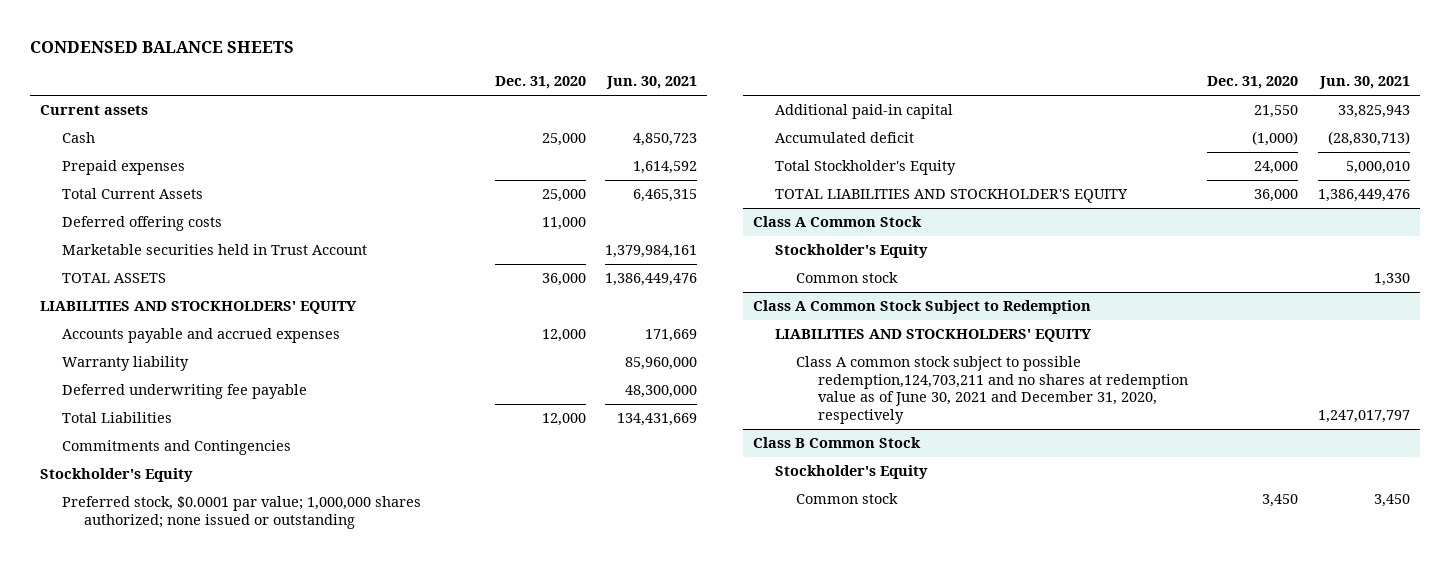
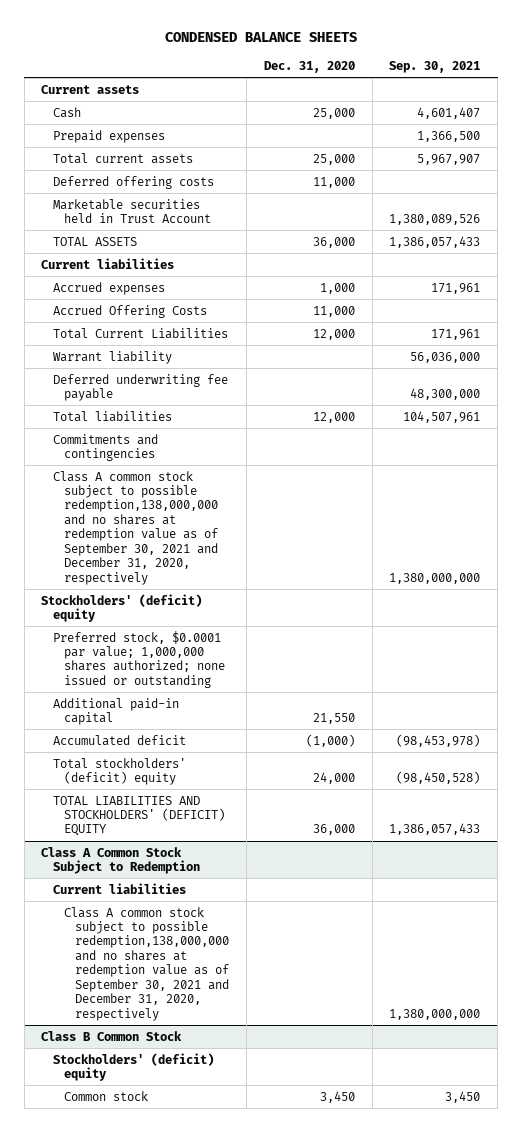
[606,76,698,90] Jun. 30, 2021 -> none
none -> [389,60,481,73] Sep. 30, 2021
[61,188,203,200] Total Current Assets -> [52,152,193,164] Total current assets
[39,301,357,315] LIABILITIES AND STOCKHOLDERS' EQUITY -> none
[61,328,340,344] Accounts payable and accrued expenses -> none
none -> [41,257,175,269] Current liabilities
none -> [52,281,165,295] Accrued expenses
none -> [52,304,207,318] Accrued Offering Costs
none -> [52,327,228,339] Total Current Liabilities
[61,356,189,372] Warranty liability -> [52,350,172,364] Warrant liability
[61,412,172,424] Total Liabilities -> [52,410,172,422] Total liabilities
[61,440,291,456] Commitments and Contingencies -> [52,433,158,462] Commitments and contingencies
none -> [52,470,219,585] Class A common stock subject to possible redemption,138,000,000 and no shares at redemption value as of September 30, 2021 and December 31, 2020, respectively
[39,468,193,483] Stockholder's Equity -> [41,593,203,623] Stockholders' (deficit) equity
[752,216,922,228] Class A Common Stock -> none
[774,244,928,259] Stockholder's Equity -> none
[796,272,899,284] Common stock -> none
[774,160,956,176] Total Stockholder's Equity -> [52,757,186,786] Total stockholders' (deficit) equity
[774,189,1128,204] TOTAL LIABILITIES AND STOCKHOLDER'S EQUITY -> [52,795,226,837] TOTAL LIABILITIES AND STOCKHOLDERS' (DEFICIT) EQUITY
[774,329,1092,343] LIABILITIES AND STOCKHOLDERS' EQUITY -> none
none -> [52,882,186,894] Current liabilities
[796,356,1189,424] Class A common stock subject to possible redemption,124,703,211 and no shares at redemption value as of June 30, 2021 and December 31, 2020, respectively -> [64,906,230,1021] Class A common stock subject to possible redemption,138,000,000 and no shares at redemption value as of September 30, 2021 and December 31, 2020, respectively
[774,465,928,480] Stockholder's Equity -> [52,1052,214,1082] Stockholders' (deficit) equity

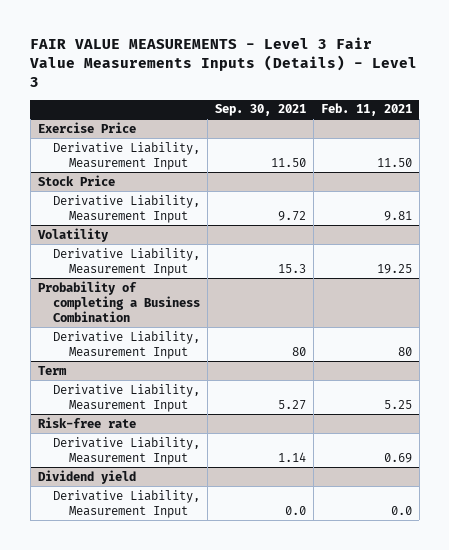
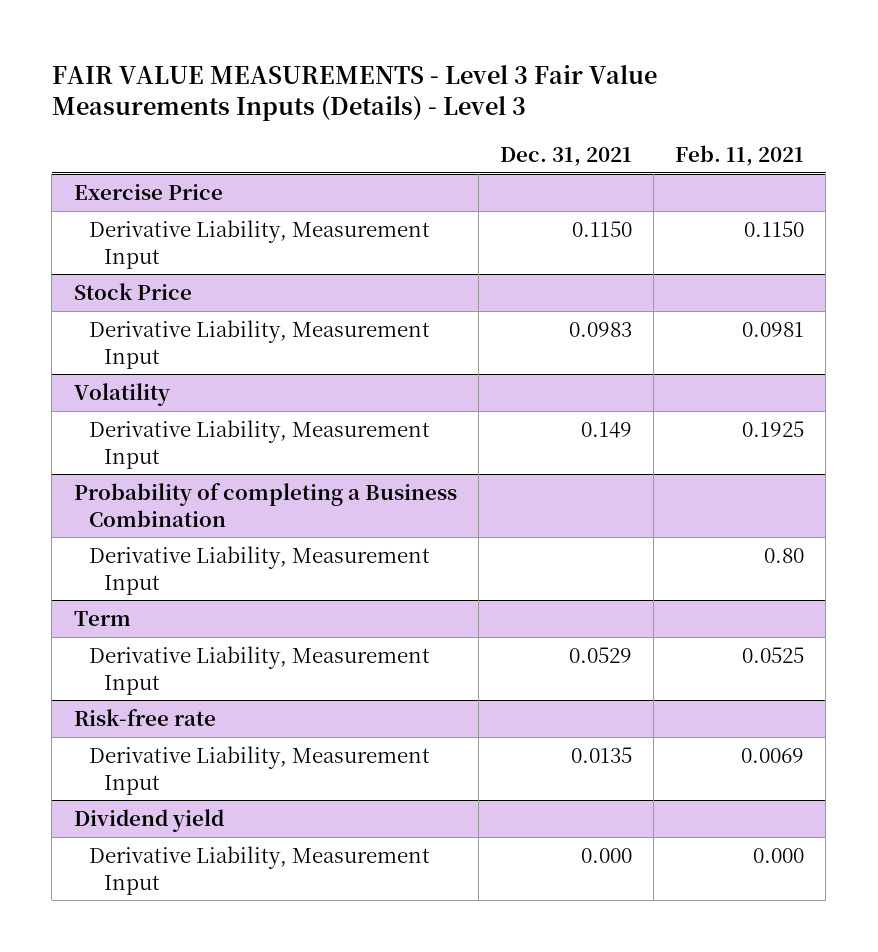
[215,104,307,117] Sep. 30, 2021 -> none
none -> [499,146,632,166] Dec. 31, 2021
[376,158,412,168] 11.50 -> [744,220,805,237] 0.1150
[383,211,412,222] 9.81 -> [742,321,805,337] 0.0981
[376,264,412,275] 19.25 -> [742,420,805,437] 0.1925
[397,347,412,357] 80 -> [764,547,805,563] 0.80
[383,400,412,410] 5.25 -> [742,646,805,663] 0.0525
[383,453,412,464] 0.69 -> [741,747,805,763] 0.0069
[390,506,412,516] 0.0 -> [753,847,805,863] 0.000

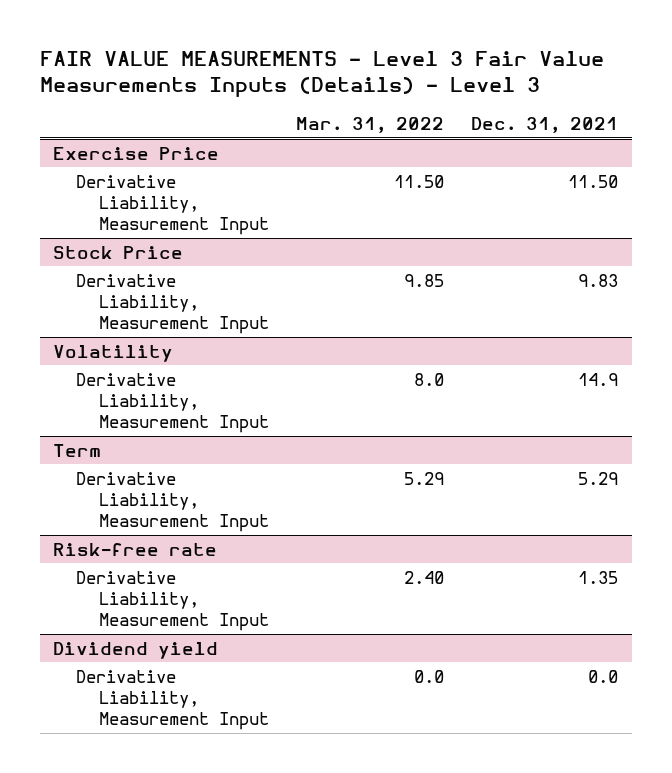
[675,144,805,166] Feb. 11, 2021 -> none
none -> [296,116,445,133] Mar. 31, 2022
[571,220,632,237] 0.1150 -> [568,174,619,188] 11.50
[568,321,632,337] 0.0983 -> [578,273,619,287] 9.83
[73,482,457,527] Probability of completing a Business Combination -> none
[88,545,430,595] Derivative Liability, Measurement Input -> none
[580,421,632,438] 0.149 -> [578,372,619,386] 14.9
[568,646,632,663] 0.0529 -> [578,471,619,485] 5.29
[570,746,632,763] 0.0135 -> [578,570,619,584] 1.35
[580,847,632,863] 0.000 -> [588,669,619,683] 0.0

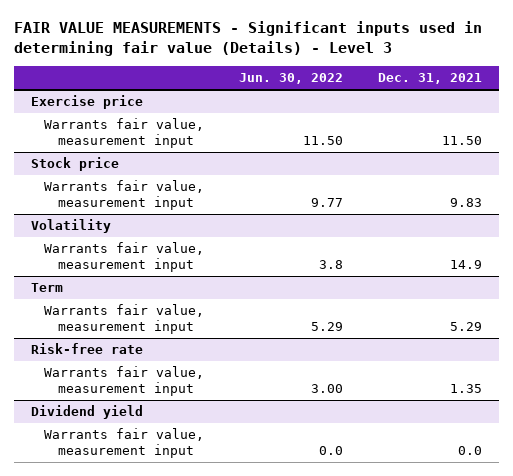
[39,51,604,98] FAIR VALUE MEASUREMENTS - Level 3 Fair Value Measurements Inputs (Details) - Level 3 -> [13,21,482,57] FAIR VALUE MEASUREMENTS - Significant inputs used in determining fair value (Details) - Level 3
[296,116,445,133] Mar. 31, 2022 -> none
none -> [238,73,343,85] Jun. 30, 2022
[53,146,220,160] Exercise Price -> [30,95,143,110] Exercise price
[76,174,270,236] Derivative Liability, Measurement Input -> [44,118,205,148] Warrants fair value, measurement input
[53,245,184,259] Stock Price -> [30,157,119,172] Stock price
[76,273,270,335] Derivative Liability, Measurement Input -> [44,180,205,210] Warrants fair value, measurement input
[76,372,270,434] Derivative Liability, Measurement Input -> [44,242,205,272] Warrants fair value, measurement input
[76,471,270,533] Derivative Liability, Measurement Input -> [44,304,205,334] Warrants fair value, measurement input
[76,570,270,632] Derivative Liability, Measurement Input -> [44,366,205,396] Warrants fair value, measurement input
[76,669,270,731] Derivative Liability, Measurement Input -> [44,428,205,458] Warrants fair value, measurement input

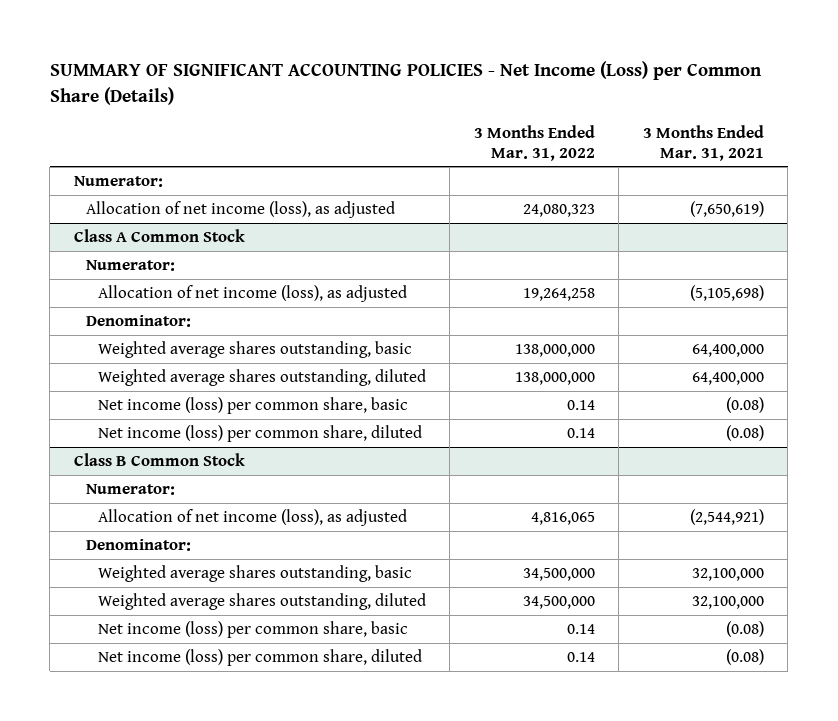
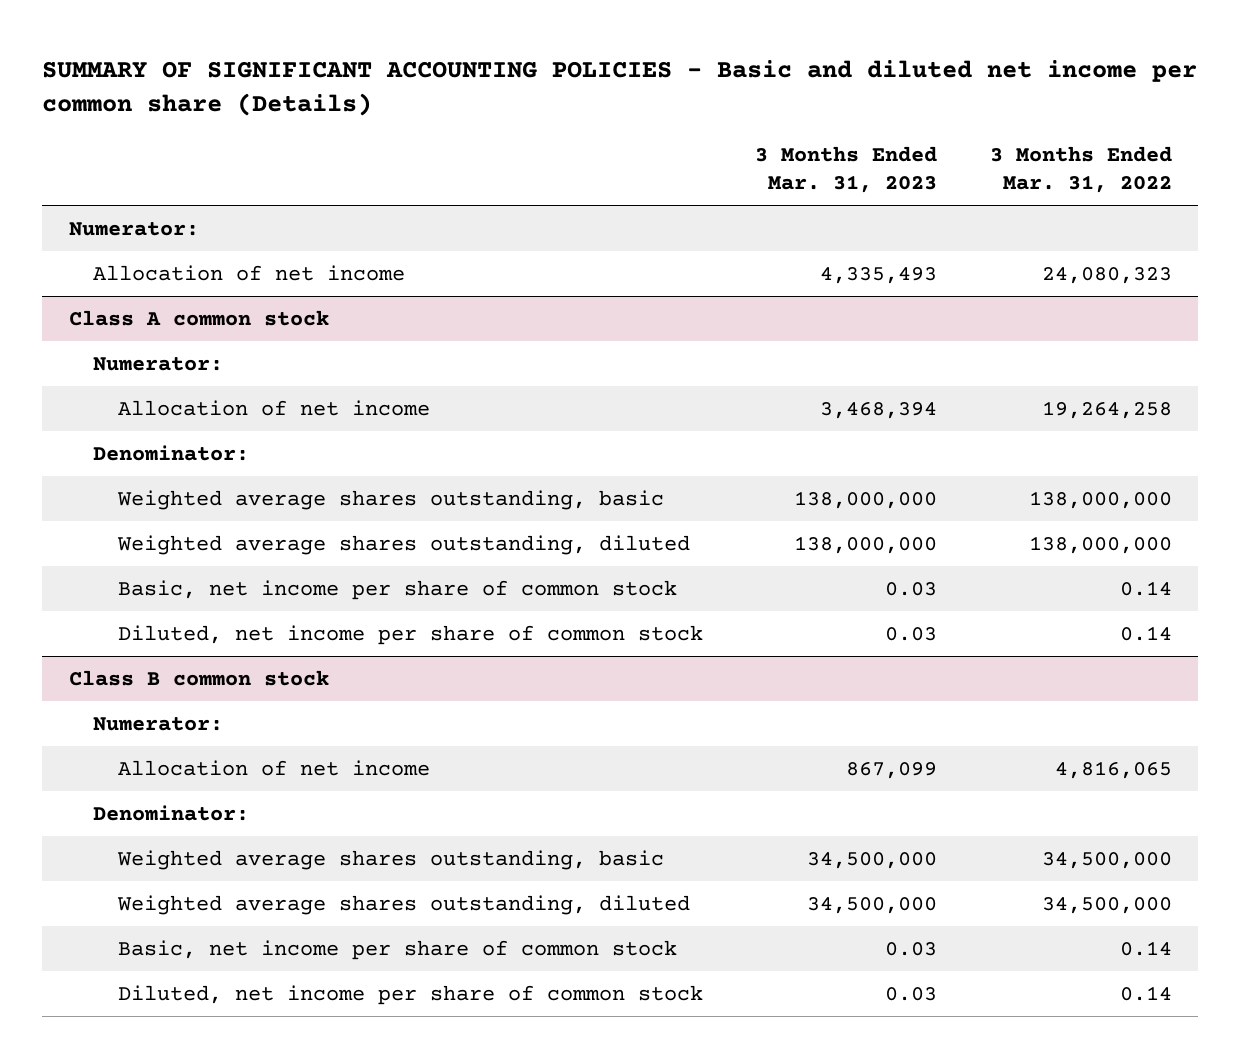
[49,60,762,105] SUMMARY OF SIGNIFICANT ACCOUNTING POLICIES - Net Income (Loss) per Common Share (Details) -> [42,59,1198,116] SUMMARY OF SIGNIFICANT ACCOUNTING POLICIES - Basic and diluted net income per common share (Details)
[642,124,764,161] 3 Months Ended Mar. 31, 2021 -> none
none -> [755,146,938,194] 3 Months Ended Mar. 31, 2023
[85,201,395,219] Allocation of net income (loss), as adjusted -> [93,264,406,281] Allocation of net income
[73,229,245,243] Class A Common Stock -> [68,309,329,326] Class A common stock
[97,285,407,303] Allocation of net income (loss), as adjusted -> [117,399,430,416] Allocation of net income
[97,397,408,415] Net income (loss) per common share, basic -> [117,579,677,600] Basic, net income per share of common stock
[97,425,422,443] Net income (loss) per common share, diluted -> [117,624,703,645] Diluted, net income per share of common stock
[73,453,245,467] Class B Common Stock -> [68,669,329,686] Class B common stock
[97,509,407,527] Allocation of net income (loss), as adjusted -> [117,759,430,776] Allocation of net income
[97,621,408,639] Net income (loss) per common share, basic -> [117,939,677,960] Basic, net income per share of common stock
[97,649,422,667] Net income (loss) per common share, diluted -> [117,984,703,1005] Diluted, net income per share of common stock

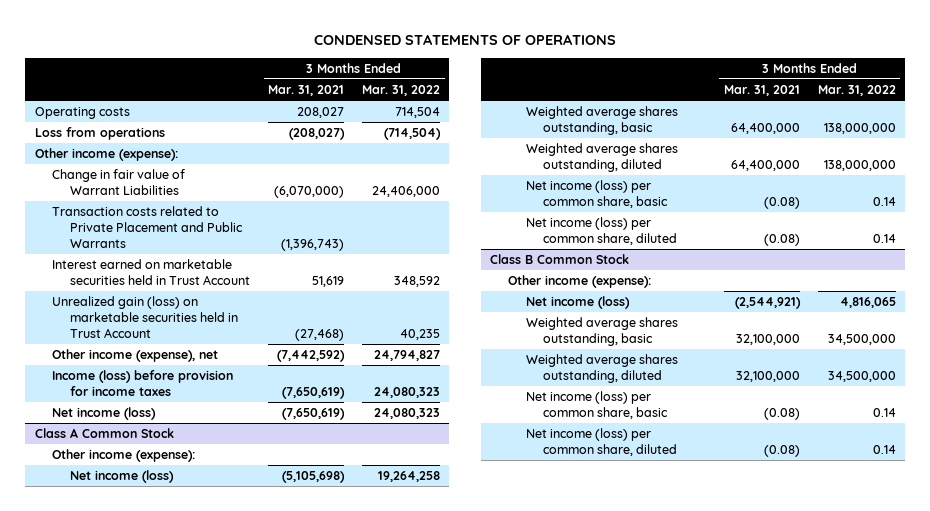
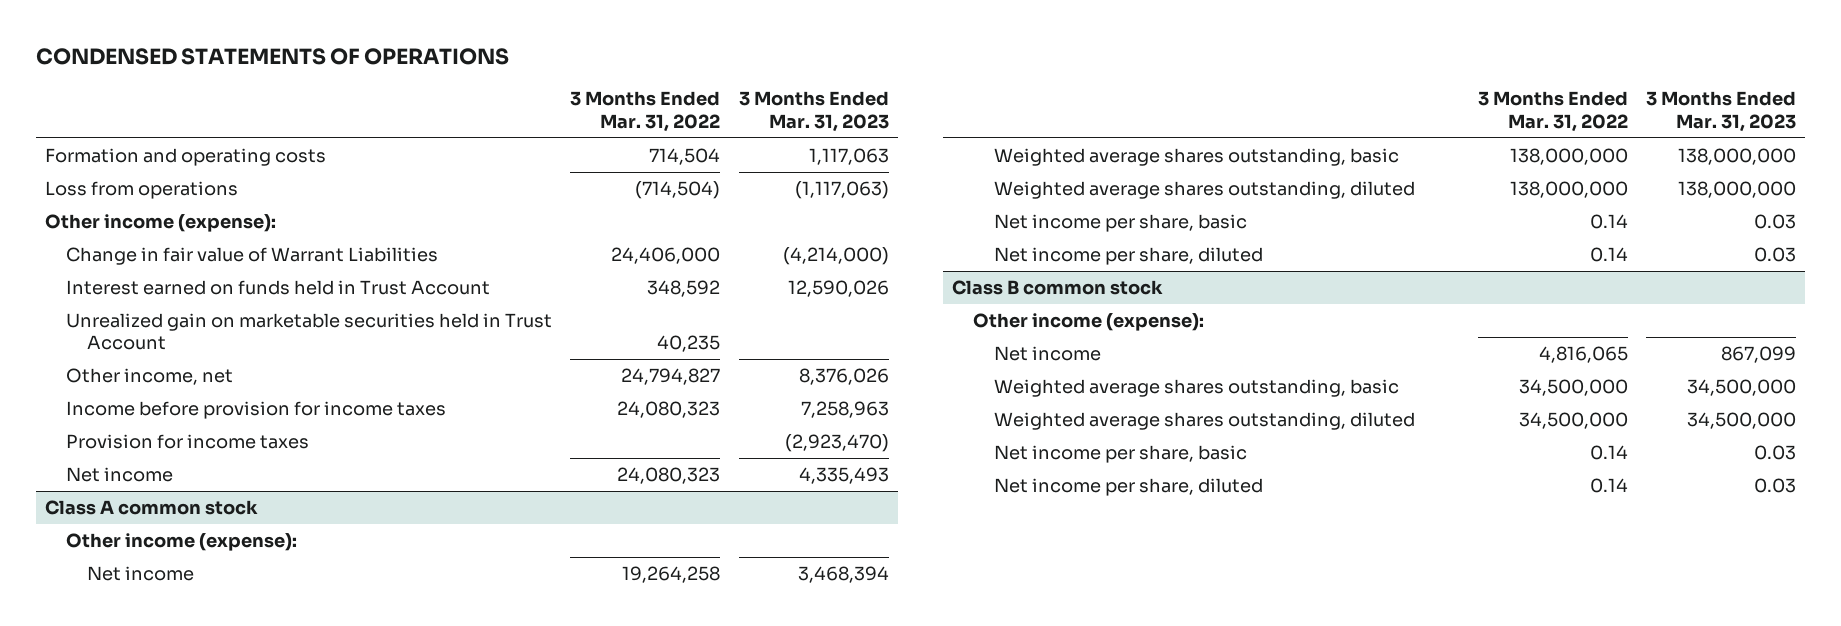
[268,84,345,96] Mar. 31, 2021 -> none
none -> [738,91,889,132] 3 Months Ended Mar. 31, 2023
[34,107,130,120] Operating costs -> [45,148,327,167] Formation and operating costs
[52,206,244,248] Transaction costs related to Private Placement and Public Warrants -> none
[52,259,251,285] Interest earned on marketable securities held in Trust Account -> [66,280,491,296] Interest earned on funds held in Trust Account
[52,296,239,338] Unrealized gain (loss) on marketable securities held in Trust Account -> [66,313,553,351] Unrealized gain on marketable securities held in Trust Account
[52,349,219,363] Other income (expense), net -> [66,368,234,386] Other income, net
[52,370,234,396] Income (loss) before provision for income taxes -> [66,401,447,420] Income before provision for income taxes
none -> [66,434,310,450] Provision for income taxes
[52,407,157,421] Net income (loss) -> [66,467,174,483] Net income
[34,428,174,439] Class A Common Stock -> [45,500,259,516] Class A common stock
[70,470,175,484] Net income (loss) -> [87,566,195,582] Net income
[525,180,669,208] Net income (loss) per common share, basic -> [994,214,1248,233] Net income per share, basic
[525,217,678,245] Net income (loss) per common share, diluted -> [994,247,1264,266] Net income per share, diluted
[490,254,630,265] Class B Common Stock -> [952,280,1164,296] Class B common stock
[525,296,630,310] Net income (loss) -> [994,346,1102,362] Net income
[525,391,669,419] Net income (loss) per common share, basic -> [994,445,1248,464] Net income per share, basic
[525,428,678,456] Net income (loss) per common share, diluted -> [994,478,1264,497] Net income per share, diluted

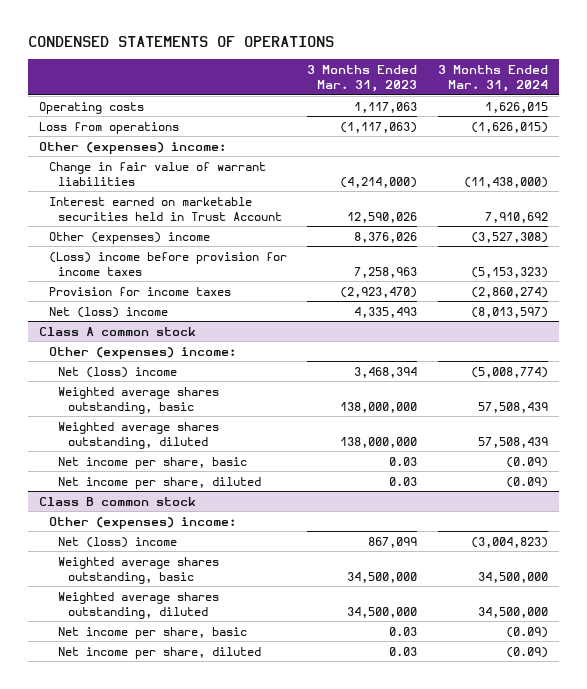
[570,91,721,132] 3 Months Ended Mar. 31, 2022 -> none
none -> [438,65,549,92] 3 Months Ended Mar. 31, 2024
[45,148,327,167] Formation and operating costs -> [38,101,144,114] Operating costs
[66,313,553,351] Unrealized gain on marketable securities held in Trust Account -> none
[45,214,277,233] Other income (expense): -> [38,141,226,154] Other (expenses) income:
[66,247,439,266] Change in fair value of Warrant Liabilities -> [48,161,266,186] Change in fair value of warrant liabilities
[66,280,491,296] Interest earned on funds held in Trust Account -> [48,196,283,221] Interest earned on marketable securities held in Trust Account
[66,368,234,386] Other income, net -> [48,231,210,244] Other (expenses) income
[66,401,447,420] Income before provision for income taxes -> [48,251,287,276] (Loss) income before provision for income taxes
[66,467,174,483] Net income -> [48,306,168,318] Net (loss) income
[66,533,298,552] Other income (expense): -> [48,346,236,359] Other (expenses) income:
[87,566,195,582] Net income -> [58,366,178,378] Net (loss) income
[973,313,1205,332] Other income (expense): -> [48,516,236,529] Other (expenses) income:
[994,346,1102,362] Net income -> [58,536,178,548] Net (loss) income

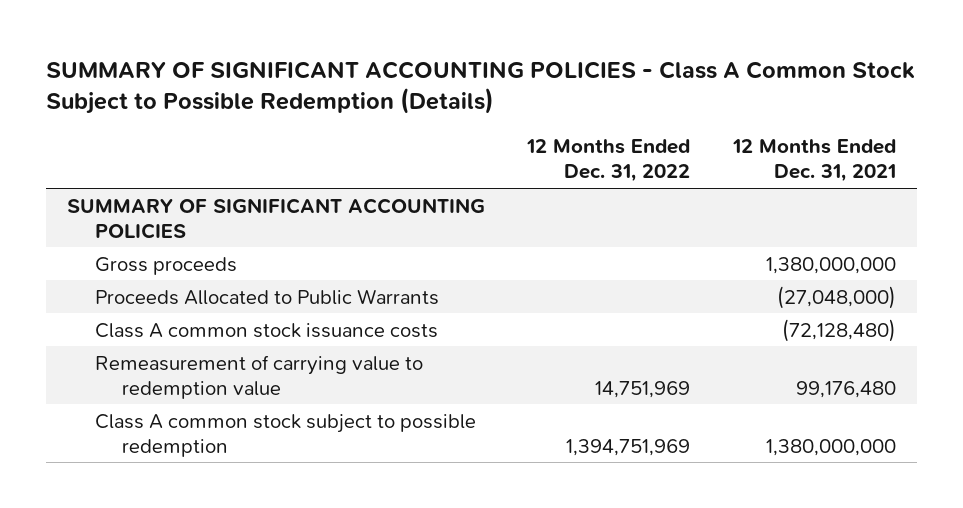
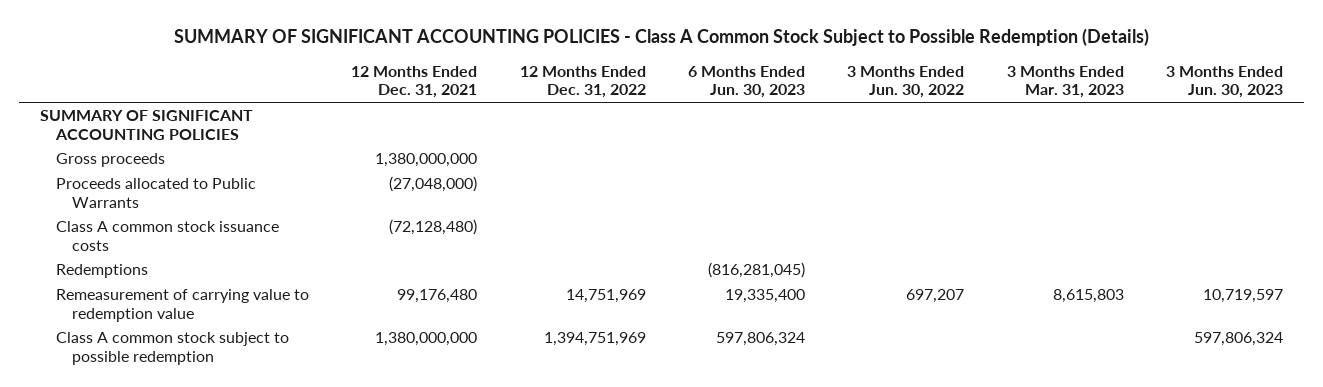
none -> [688,65,806,99] 6 Months Ended Jun. 30, 2023
none -> [847,65,965,99] 3 Months Ended Jun. 30, 2022
none -> [1006,65,1124,99] 3 Months Ended Mar. 31, 2023
none -> [1166,65,1284,99] 3 Months Ended Jun. 30, 2023
[94,288,439,305] Proceeds Allocated to Public Warrants -> [55,178,256,208] Proceeds allocated to Public Warrants
none -> [55,264,148,279] Redemptions

